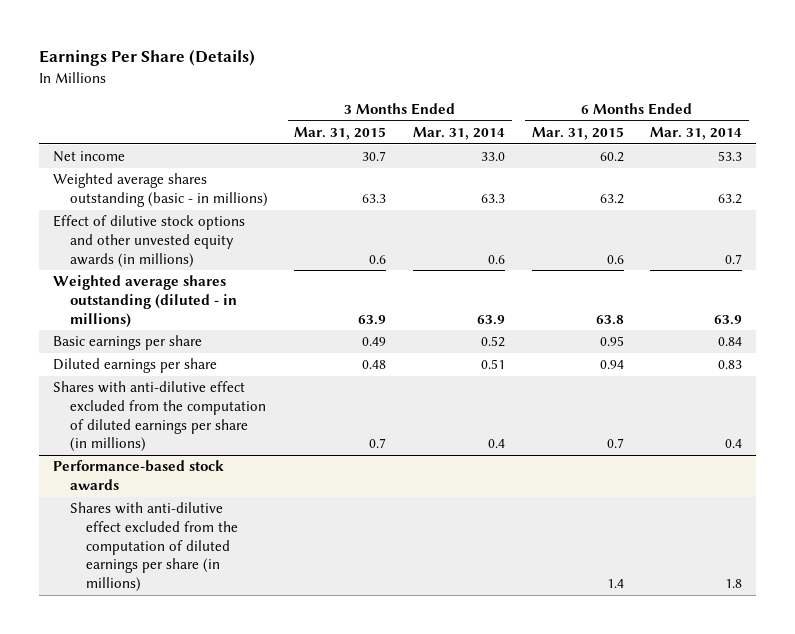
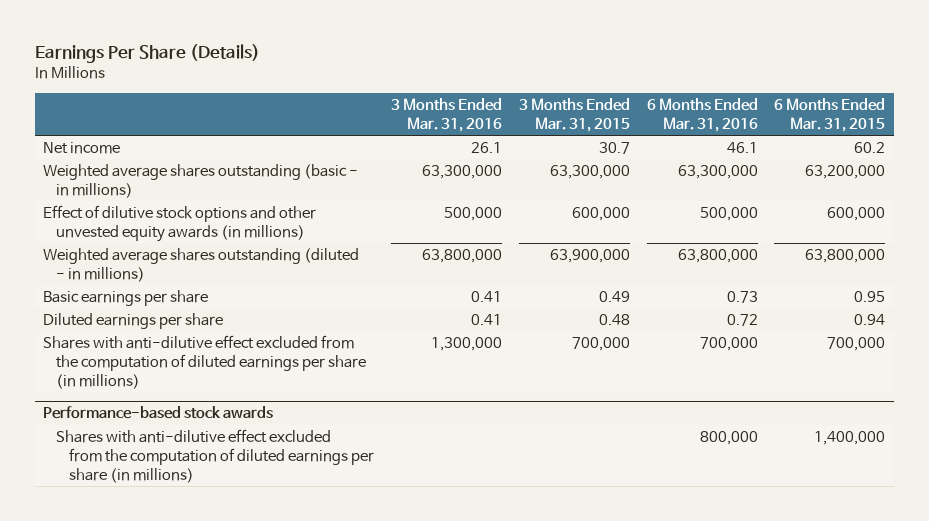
[412,126,505,140] Mar. 31, 2014 -> none
[650,126,743,140] Mar. 31, 2014 -> none
none -> [391,97,503,133] 3 Months Ended Mar. 31, 2016
none -> [646,97,758,133] 6 Months Ended Mar. 31, 2016
[362,194,387,204] 63.3 -> [549,164,630,179] 63,300,000
[599,194,624,205] 63.2 -> [805,164,886,179] 63,200,000
[369,254,387,264] 0.6 -> [571,206,630,221] 600,000
[606,254,624,264] 0.6 -> [827,206,886,221] 600,000
[358,314,387,325] 63.9 -> [549,248,630,263] 63,900,000
[595,314,624,325] 63.8 -> [805,248,886,263] 63,800,000
[369,438,387,449] 0.7 -> [571,336,630,351] 700,000
[606,438,624,449] 0.7 -> [827,336,886,351] 700,000
[606,579,624,589] 1.4 -> [814,430,886,445] 1,400,000

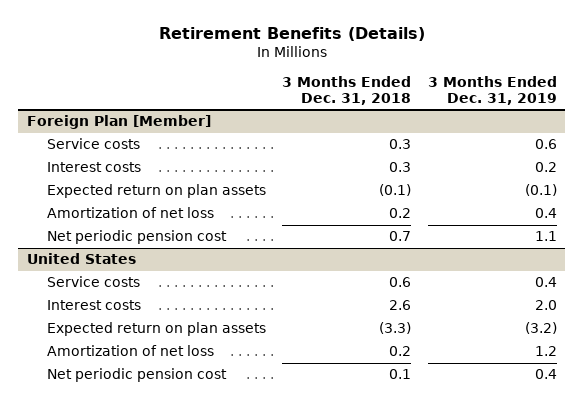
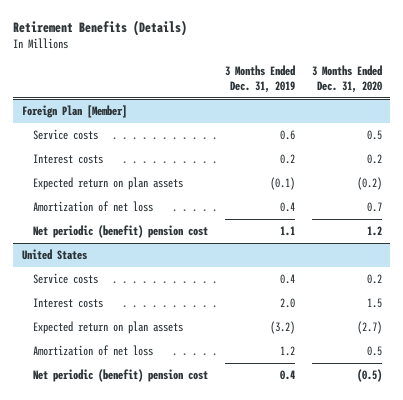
[282,75,412,105] 3 Months Ended Dec. 31, 2018 -> none
none -> [311,65,382,94] 3 Months Ended Dec. 31, 2020
[46,230,227,245] Net periodic pension cost -> [33,224,209,238] Net periodic (benefit) pension cost
[46,368,227,383] Net periodic pension cost -> [33,368,209,382] Net periodic (benefit) pension cost

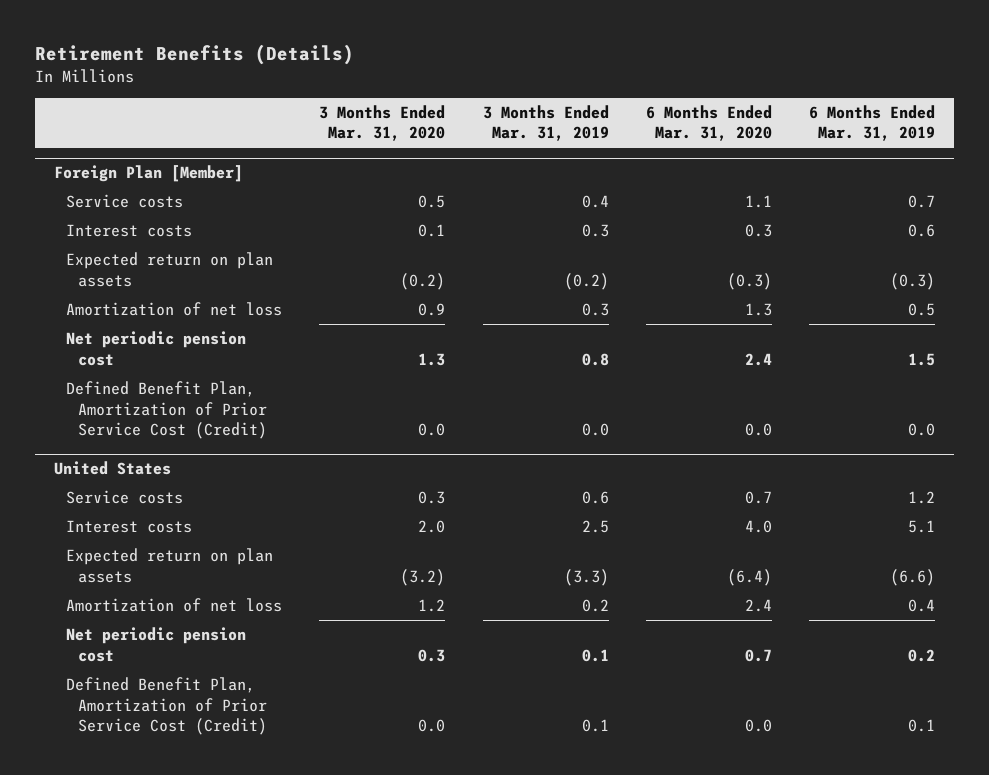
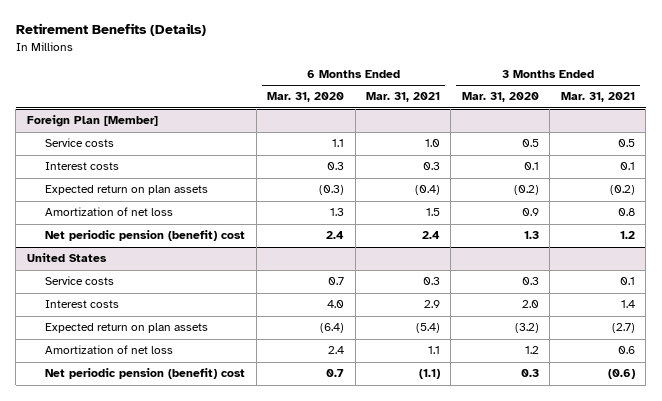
[482,104,609,142] 3 Months Ended Mar. 31, 2019 -> none
[808,104,935,142] 6 Months Ended Mar. 31, 2019 -> none
none -> [365,92,440,103] Mar. 31, 2021
none -> [560,92,635,103] Mar. 31, 2021
[66,381,268,440] Defined Benefit Plan, Amortization of Prior Service Cost (Credit) -> none
[66,331,247,366] Net periodic pension cost -> [45,230,246,242] Net periodic pension (benefit) cost
[66,677,268,736] Defined Benefit Plan, Amortization of Prior Service Cost (Credit) -> none
[66,627,247,662] Net periodic pension cost -> [45,368,246,380] Net periodic pension (benefit) cost

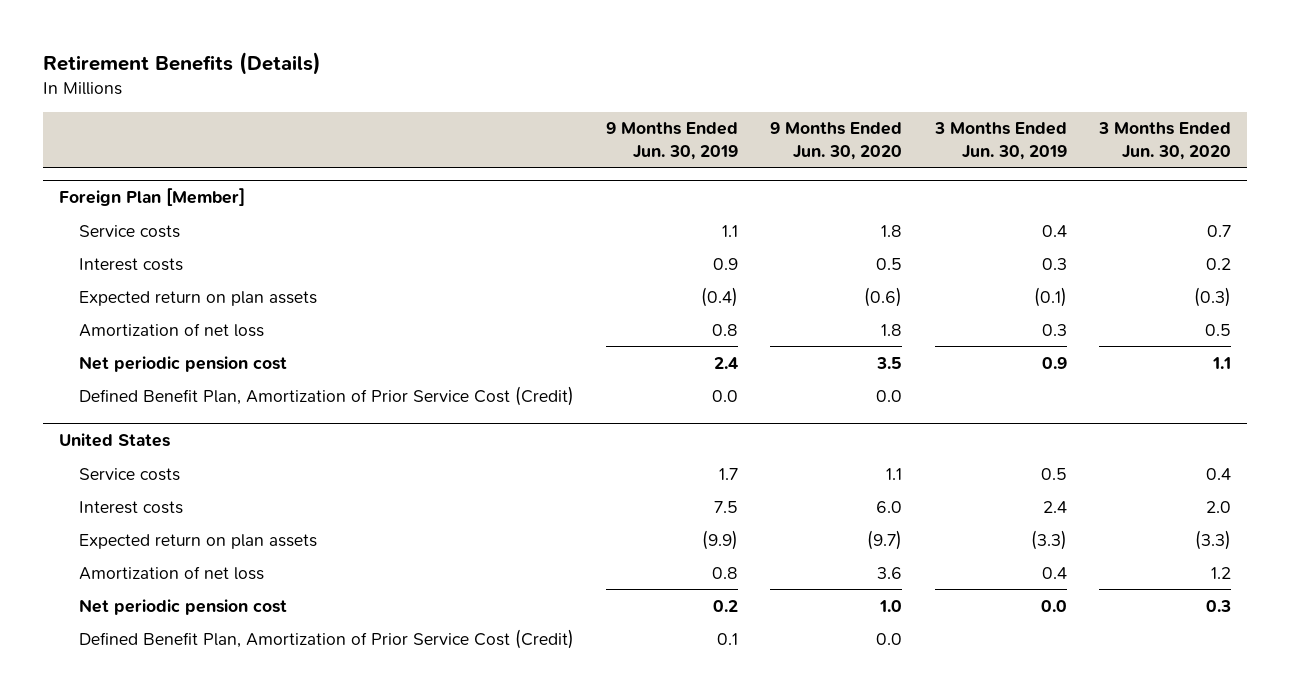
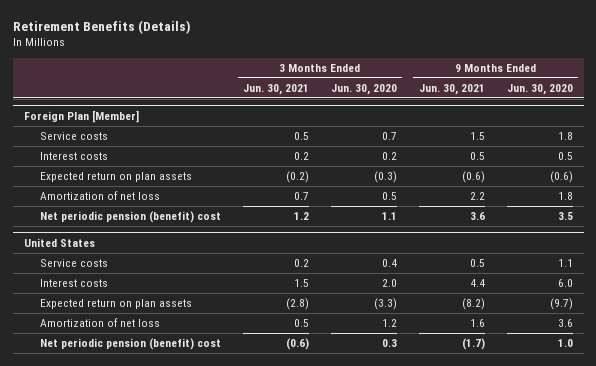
[606,122,739,161] 9 Months Ended Jun. 30, 2019 -> none
[933,122,1067,161] 3 Months Ended Jun. 30, 2019 -> none
none -> [243,83,310,95] Jun. 30, 2021
none -> [418,83,485,95] Jun. 30, 2021
[78,385,574,406] Defined Benefit Plan, Amortization of Prior Service Cost (Credit) -> none
[78,355,287,372] Net periodic pension cost -> [40,211,222,224] Net periodic pension (benefit) cost
[78,628,574,649] Defined Benefit Plan, Amortization of Prior Service Cost (Credit) -> none
[78,598,287,615] Net periodic pension cost -> [40,338,222,351] Net periodic pension (benefit) cost

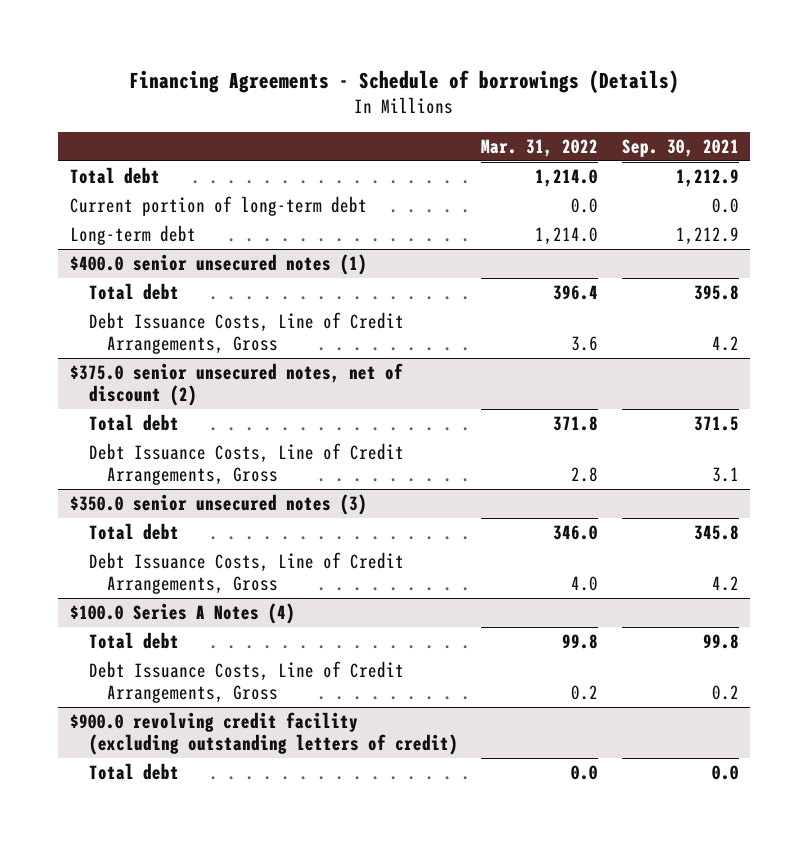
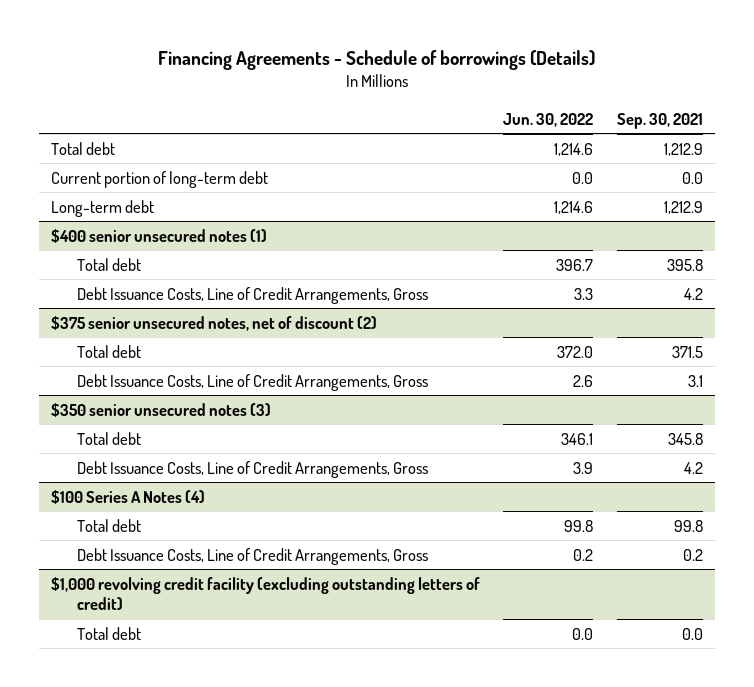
[481,138,599,157] Mar. 31, 2022 -> none
none -> [503,112,594,127] Jun. 30, 2022
[70,254,368,276] $400.0 senior unsecured notes (1) -> [50,228,267,243] $400 senior unsecured notes (1)
[70,363,404,407] $375.0 senior unsecured notes, net of discount (2) -> [50,315,377,331] $375 senior unsecured notes, net of discount (2)
[70,494,368,516] $350.0 senior unsecured notes (3) -> [50,402,271,417] $350 senior unsecured notes (3)
[70,603,296,625] $100.0 Series A Notes (4) -> [50,489,205,504] $100 Series A Notes (4)
[70,712,458,756] $900.0 revolving credit facility (excluding outstanding letters of credit) -> [50,576,480,611] $1,000 revolving credit facility (excluding outstanding letters of credit)

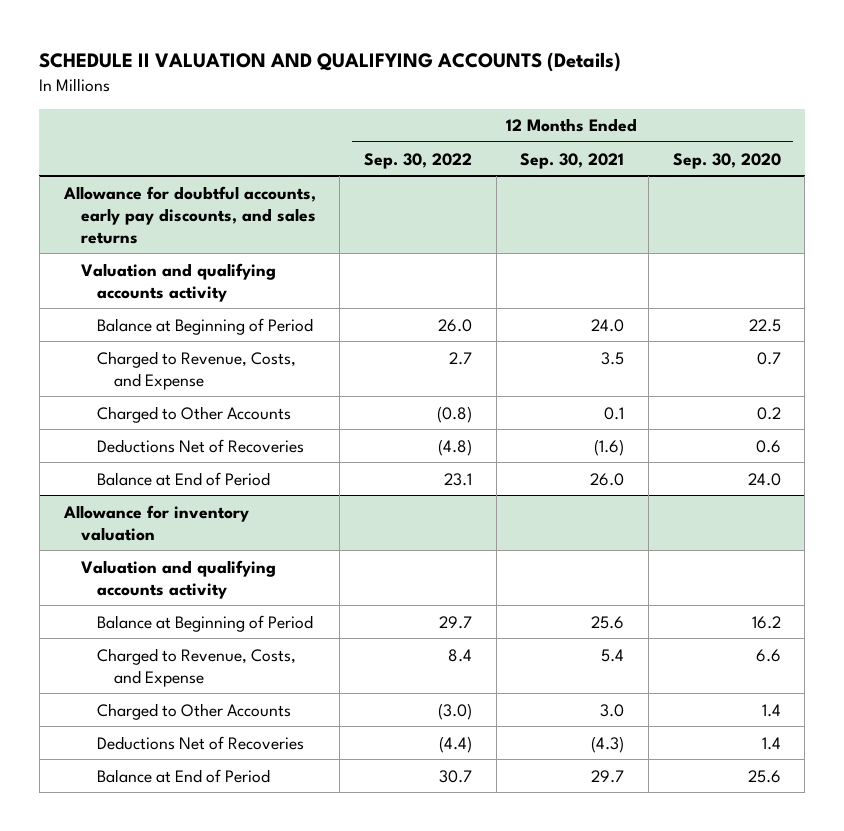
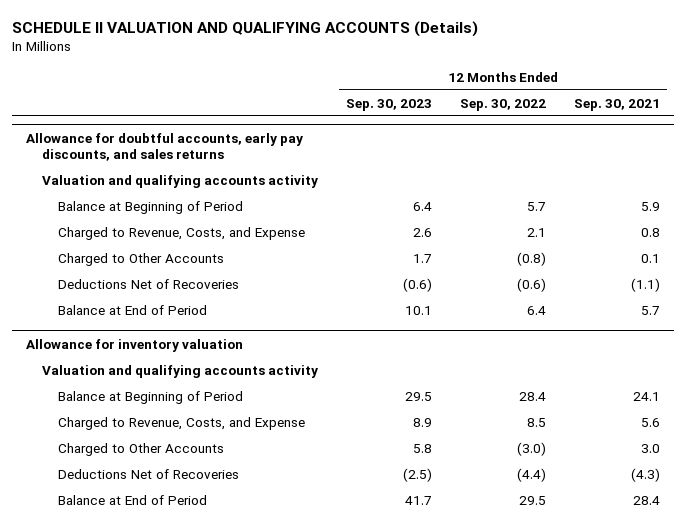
[672,152,781,169] Sep. 30, 2020 -> none
none -> [345,98,432,111] Sep. 30, 2023
[437,318,472,332] 26.0 -> [526,201,546,211] 5.7
[591,318,625,332] 24.0 -> [640,201,660,211] 5.9
[448,351,472,365] 2.7 -> [526,227,546,237] 2.1
[601,351,625,365] 3.5 -> [640,227,660,237] 0.8
[437,438,472,456] (4.8) -> [516,277,546,292] (0.6)
[594,438,625,456] (1.6) -> [630,277,660,292] (1.1)
[443,472,472,486] 23.1 -> [526,305,546,315] 6.4
[590,472,625,486] 26.0 -> [640,305,660,315] 5.7
[438,615,472,629] 29.7 -> [518,391,546,401] 28.4
[591,615,625,629] 25.6 -> [632,391,660,401] 24.1
[447,648,472,662] 8.4 -> [526,417,546,427] 8.5
[601,648,625,662] 5.4 -> [640,417,660,427] 5.6
[438,769,472,783] 30.7 -> [518,495,546,505] 29.5
[591,769,625,783] 29.7 -> [632,495,660,505] 28.4

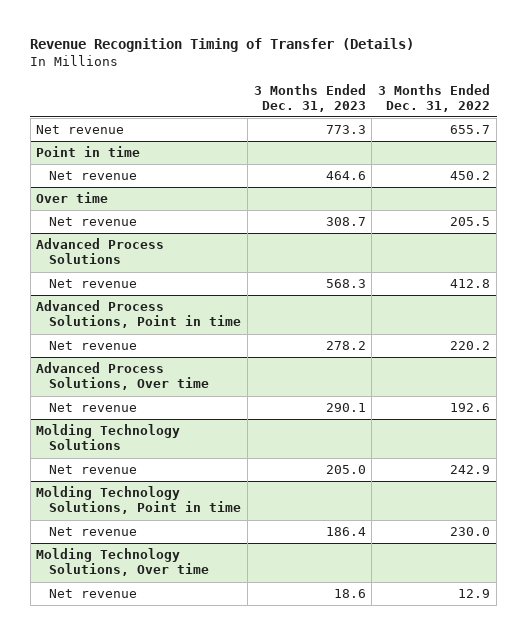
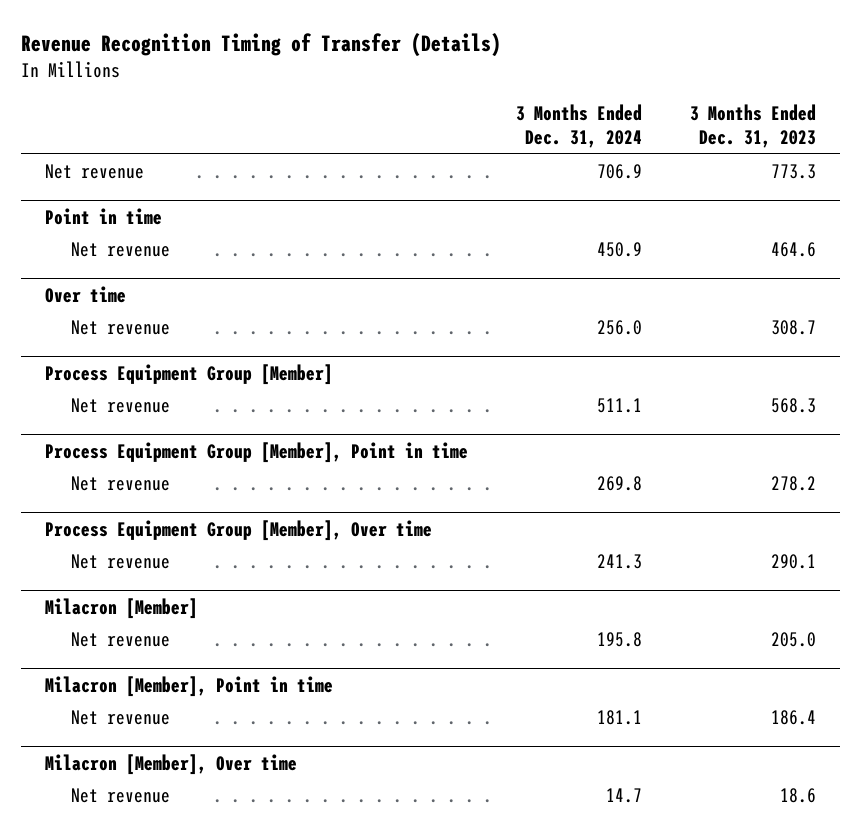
[378,83,491,112] 3 Months Ended Dec. 31, 2022 -> none
none -> [516,103,643,149] 3 Months Ended Dec. 31, 2024
[36,238,165,265] Advanced Process Solutions -> [45,363,334,385] Process Equipment Group [Member]
[36,300,241,329] Advanced Process Solutions, Point in time -> none
none -> [45,441,469,463] Process Equipment Group [Member], Point in time
[36,362,209,391] Advanced Process Solutions, Over time -> none
none -> [45,519,433,541] Process Equipment Group [Member], Over time
[36,424,181,451] Molding Technology Solutions -> [45,597,199,619] Milacron [Member]
[36,486,241,515] Molding Technology Solutions, Point in time -> none
none -> [45,675,334,697] Milacron [Member], Point in time
[36,548,209,577] Molding Technology Solutions, Over time -> none
none -> [45,753,298,775] Milacron [Member], Over time

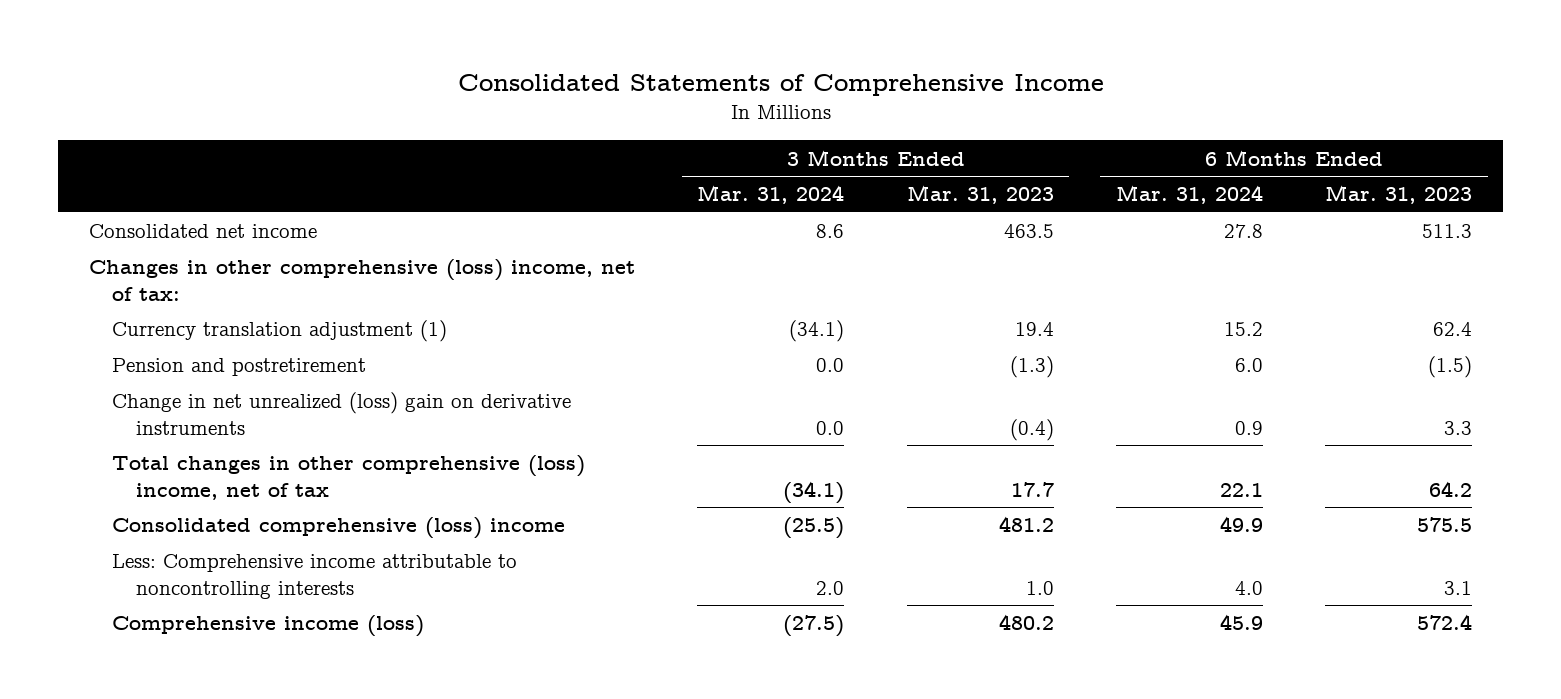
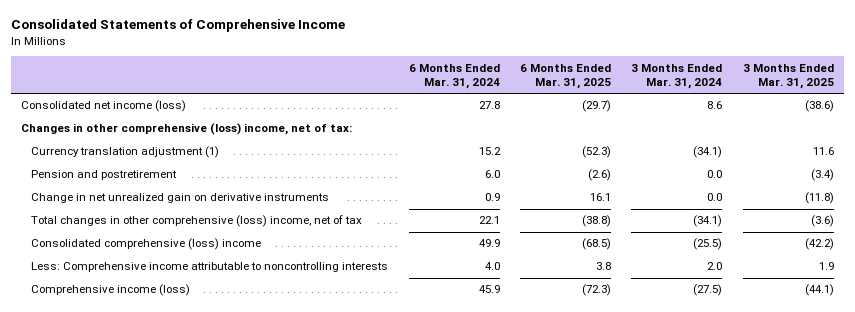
[906,185,1054,205] Mar. 31, 2023 -> none
[1325,185,1473,205] Mar. 31, 2023 -> none
none -> [519,63,611,89] 6 Months Ended Mar. 31, 2025
none -> [742,63,834,89] 3 Months Ended Mar. 31, 2025
[89,224,318,239] Consolidated net income -> [21,100,187,113] Consolidated net income (loss)
[112,392,572,435] Change in net unrealized (loss) gain on derivative instruments -> [31,193,330,204] Change in net unrealized gain on derivative instruments

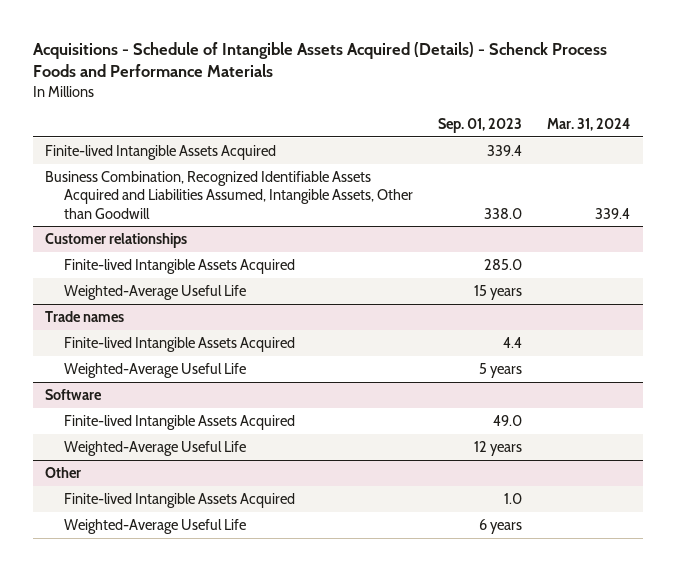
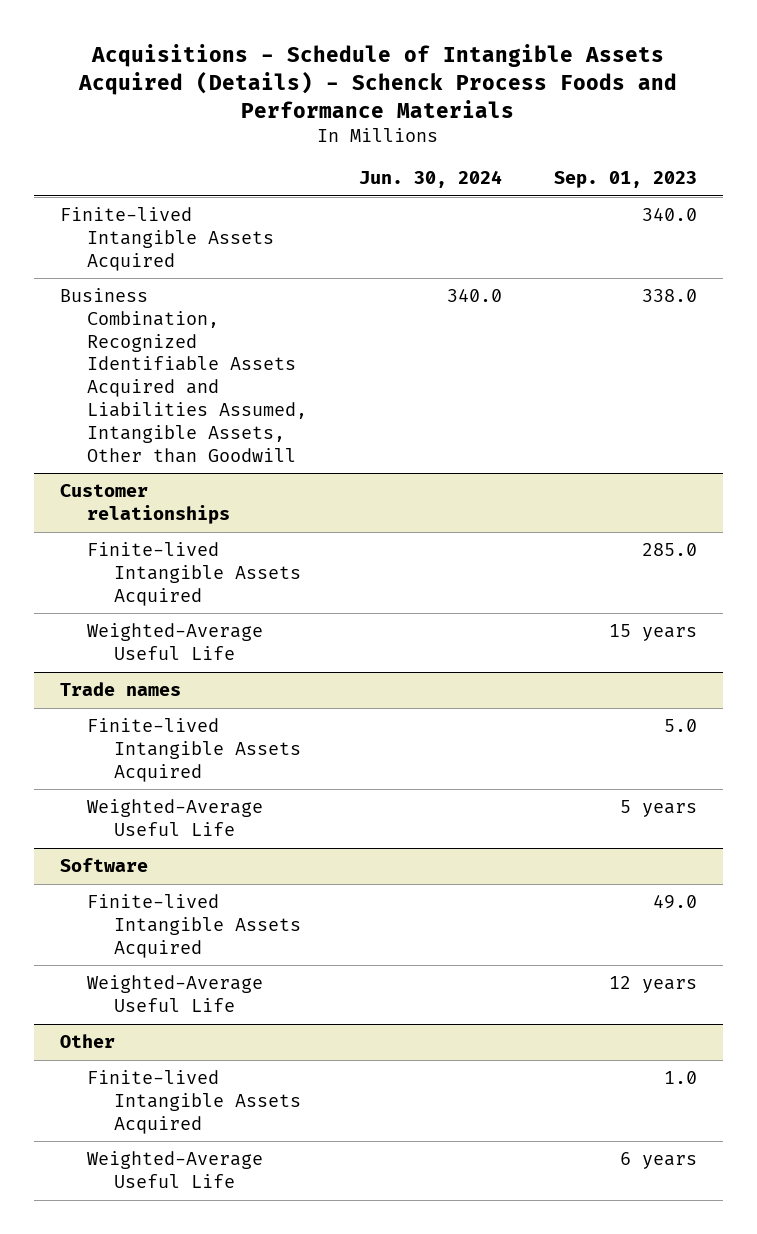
[547,117,631,131] Mar. 31, 2024 -> none
none -> [358,170,502,189] Jun. 30, 2024
[487,144,523,156] 339.4 -> [641,208,697,222] 340.0
[503,336,523,348] 4.4 -> [663,719,697,733] 5.0

